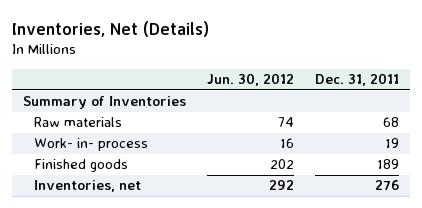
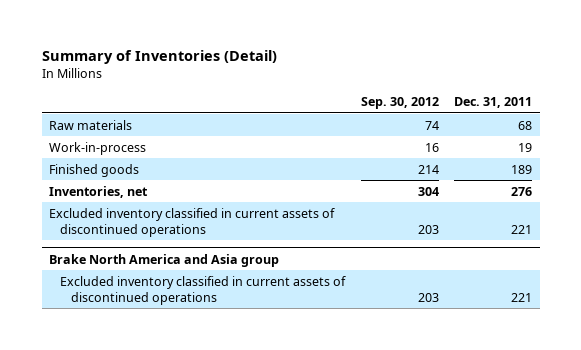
[12,20,210,37] Inventories, Net (Details) -> [41,50,277,65] Summary of Inventories (Detail)
[207,73,295,87] Jun. 30, 2012 -> none
none -> [360,97,439,110] Sep. 30, 2012
[22,96,186,110] Summary of Inventories -> none
[34,138,149,152] Work- in- process -> [49,141,147,155] Work-in-process
none -> [49,207,336,237] Excluded inventory classified in current assets of discontinued operations
none -> [49,253,280,267] Brake North America and Asia group
none -> [60,275,347,305] Excluded inventory classified in current assets of discontinued operations

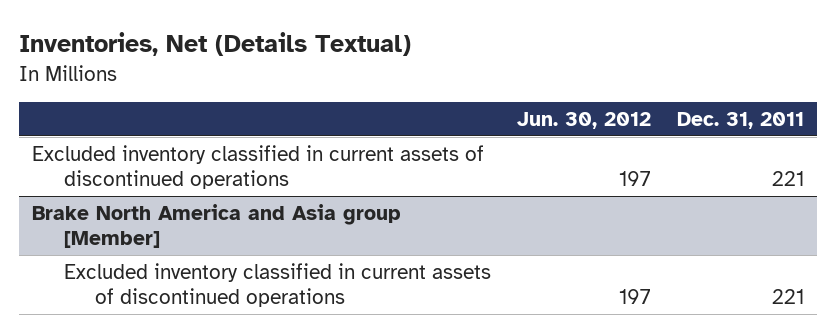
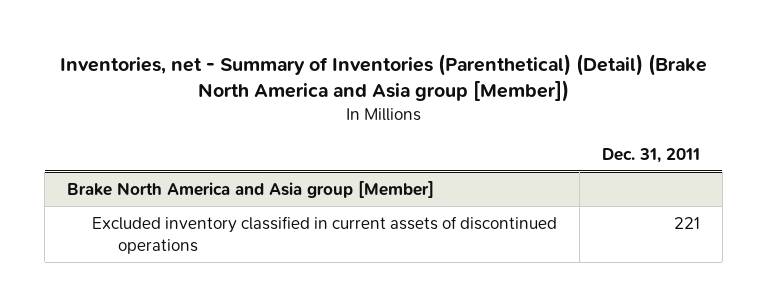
[19,31,412,56] Inventories, Net (Details Textual) -> [59,53,707,103] Inventories, net - Summary of Inventories (Parenthetical) (Detail) (Brake North America and Asia group [Member])
[517,111,652,129] Jun. 30, 2012 -> none
[32,145,485,189] Excluded inventory classified in current assets of discontinued operations -> none

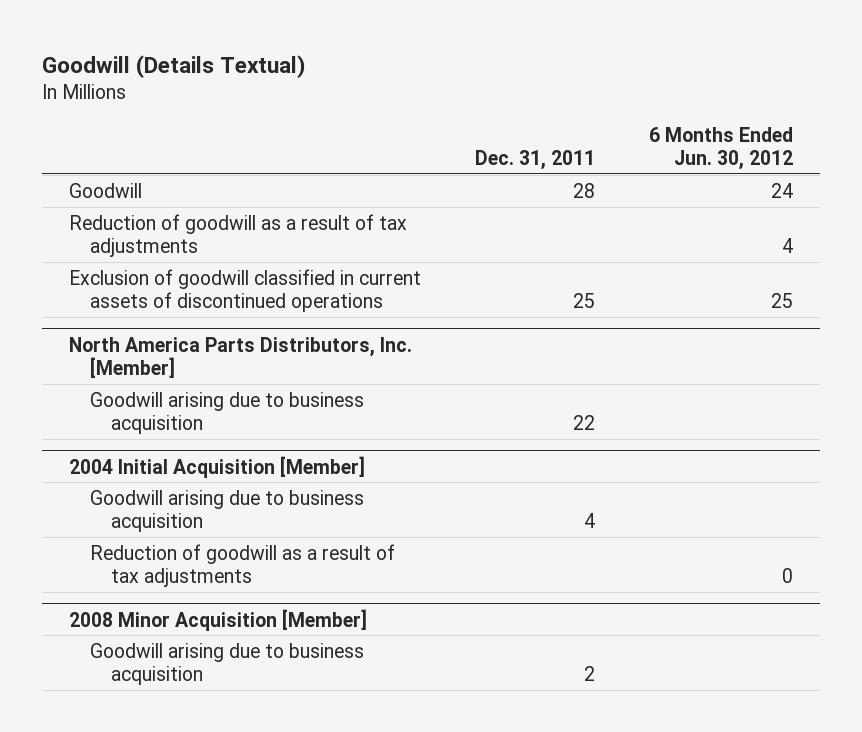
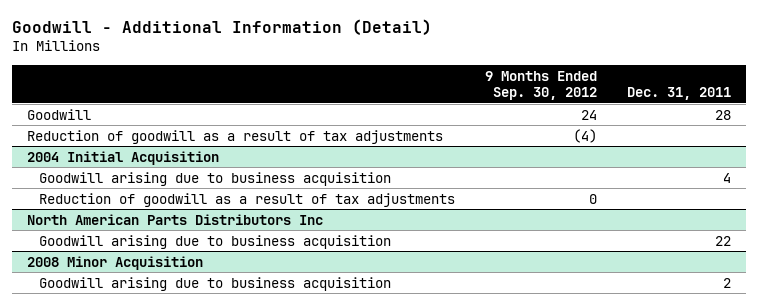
[42,54,306,78] Goodwill (Details Textual) -> [11,18,432,35] Goodwill - Additional Information (Detail)
[648,126,793,170] 6 Months Ended Jun. 30, 2012 -> none
none -> [484,70,597,101] 9 Months Ended Sep. 30, 2012
[69,268,422,313] Exclusion of goodwill classified in current assets of discontinued operations -> none
[69,336,413,378] North America Parts Distributors, Inc. [Member] -> none
[89,391,364,435] Goodwill arising due to business acquisition -> none
[69,455,366,478] 2004 Initial Acquisition [Member] -> [26,150,219,165] 2004 Initial Acquisition
none -> [26,213,323,225] North American Parts Distributors Inc
none -> [38,234,391,249] Goodwill arising due to business acquisition
[69,608,368,631] 2008 Minor Acquisition [Member] -> [26,255,203,270] 2008 Minor Acquisition

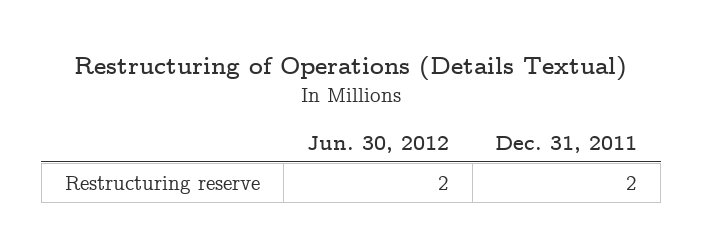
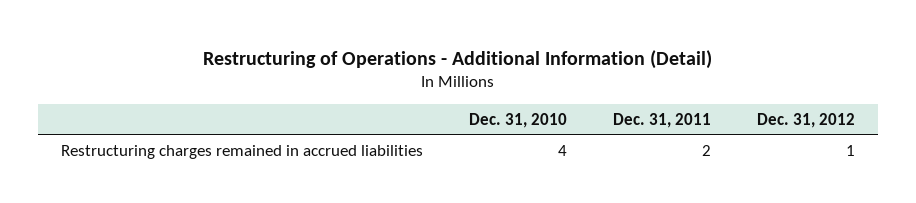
[74,55,628,81] Restructuring of Operations (Details Textual) -> [203,49,713,69] Restructuring of Operations - Additional Information (Detail)
[306,135,449,153] Jun. 30, 2012 -> none
none -> [469,112,568,128] Dec. 31, 2010
none -> [757,112,856,128] Dec. 31, 2012
[64,175,260,194] Restructuring reserve -> [61,144,424,159] Restructuring charges remained in accrued liabilities

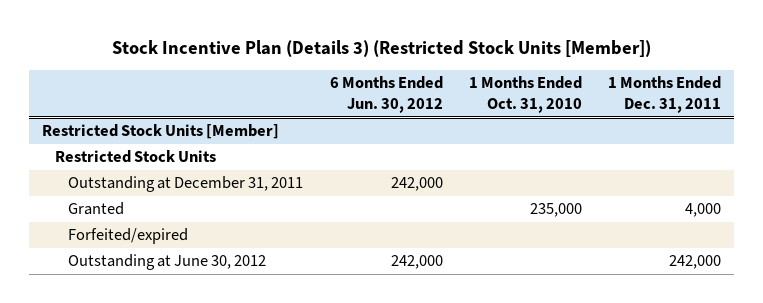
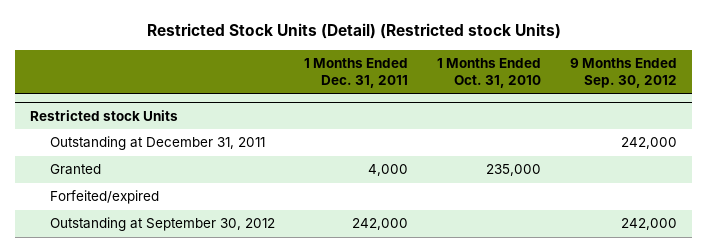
[111,39,651,57] Stock Incentive Plan (Details 3) (Restricted Stock Units [Member]) -> [146,23,561,40] Restricted Stock Units (Detail) (Restricted stock Units)
[329,76,443,114] 6 Months Ended Jun. 30, 2012 -> none
none -> [570,57,678,88] 9 Months Ended Sep. 30, 2012
[54,150,216,164] Restricted Stock Units -> none
[41,124,279,140] Restricted Stock Units [Member] -> [29,109,178,121] Restricted stock Units
[68,254,267,271] Outstanding at June 30, 2012 -> [49,217,275,232] Outstanding at September 30, 2012

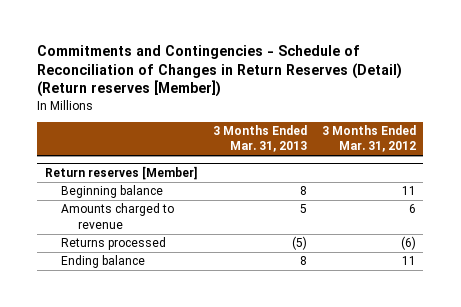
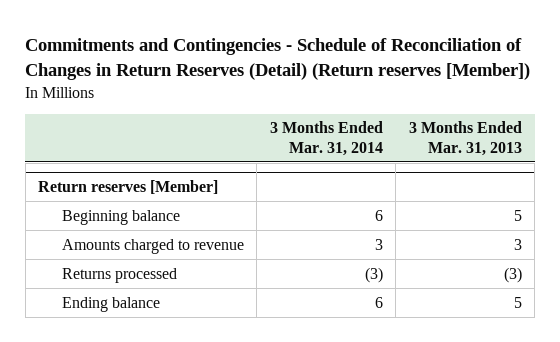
[321,124,416,153] 3 Months Ended Mar. 31, 2012 -> none
none -> [269,121,383,156] 3 Months Ended Mar. 31, 2014
[299,186,307,196] 8 -> [513,209,522,221] 5
[299,204,307,214] 5 -> [513,238,522,250] 3
[291,236,307,251] (5) -> [503,266,522,283] (3)
[299,256,307,266] 8 -> [513,296,522,308] 5

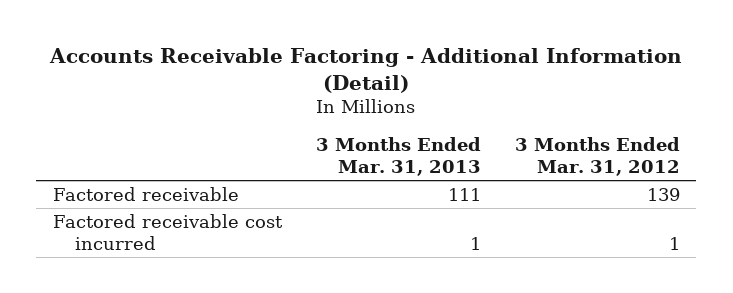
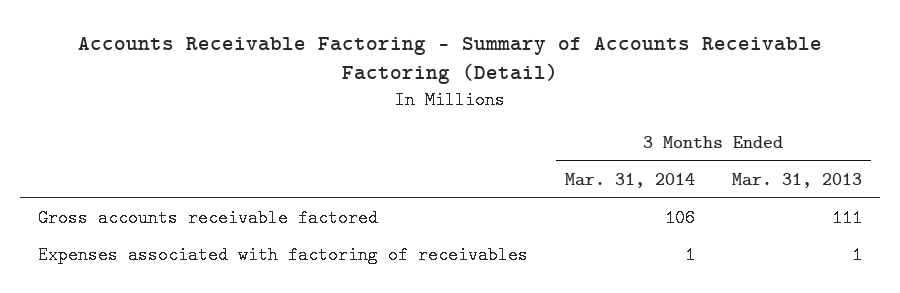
[49,48,683,94] Accounts Receivable Factoring - Additional Information (Detail) -> [78,36,823,85] Accounts Receivable Factoring - Summary of Accounts Receivable Factoring (Detail)
[514,136,680,176] 3 Months Ended Mar. 31, 2012 -> none
none -> [565,173,696,189] Mar. 31, 2014
[53,186,240,201] Factored receivable -> [38,209,379,228] Gross accounts receivable factored
[53,213,284,251] Factored receivable cost incurred -> [38,246,529,265] Expenses associated with factoring of receivables

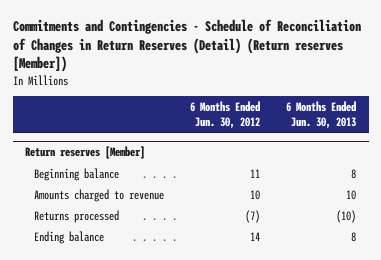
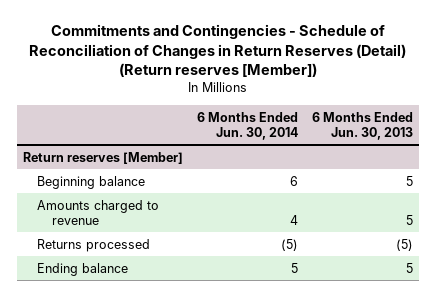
[190,101,261,130] 6 Months Ended Jun. 30, 2012 -> none
none -> [197,111,299,141] 6 Months Ended Jun. 30, 2014
[350,168,356,179] 8 -> [405,175,413,186] 5
[345,189,356,200] 10 -> [405,215,413,226] 5
[335,209,356,223] (10) -> [395,238,413,251] (5)
[350,231,356,242] 8 -> [405,262,413,273] 5

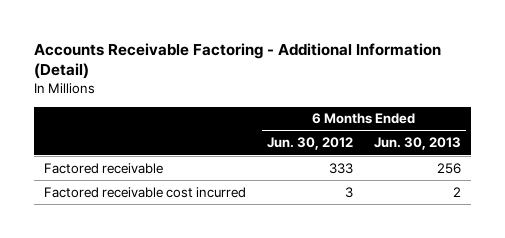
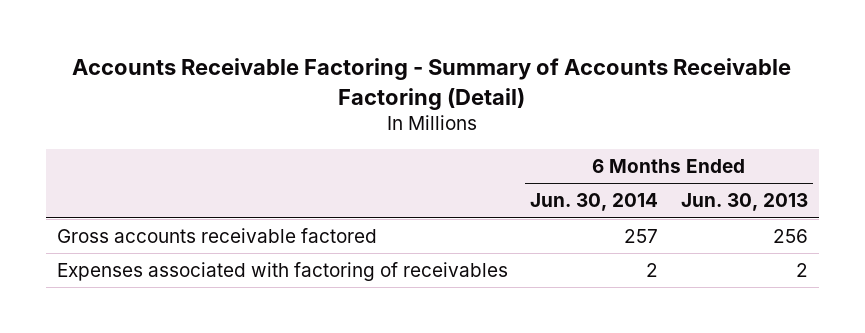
[34,42,442,80] Accounts Receivable Factoring - Additional Information (Detail) -> [72,58,792,110] Accounts Receivable Factoring - Summary of Accounts Receivable Factoring (Detail)
[267,137,354,151] Jun. 30, 2012 -> none
none -> [530,193,659,212] Jun. 30, 2014
[44,162,164,174] Factored receivable -> [57,227,378,243] Gross accounts receivable factored
[44,186,247,198] Factored receivable cost incurred -> [57,261,509,281] Expenses associated with factoring of receivables

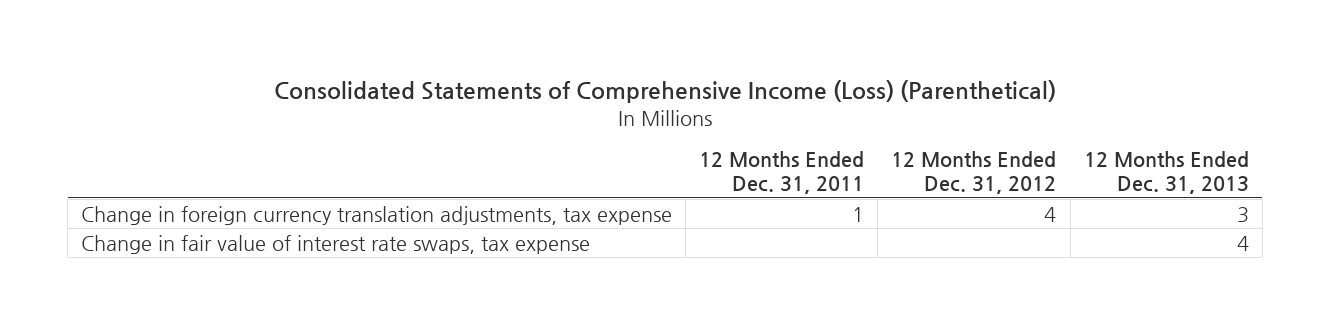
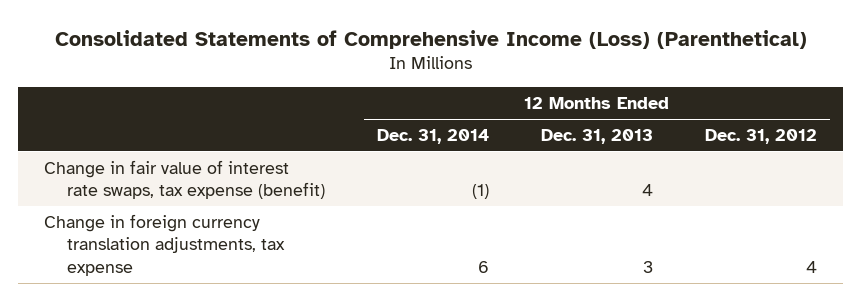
[699,151,865,195] 12 Months Ended Dec. 31, 2011 -> none
none -> [377,129,490,145] Dec. 31, 2014
none -> [44,159,326,200] Change in fair value of interest rate swaps, tax expense (benefit)
[81,234,591,254] Change in fair value of interest rate swaps, tax expense -> none

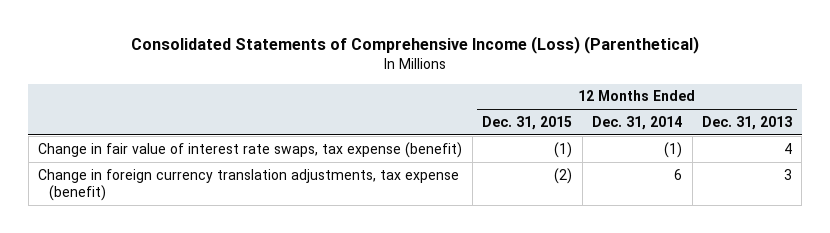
[705,129,818,145] Dec. 31, 2012 -> none
none -> [482,116,573,131] Dec. 31, 2015
[44,213,286,276] Change in foreign currency translation adjustments, tax expense -> [38,168,460,202] Change in foreign currency translation adjustments, tax expense (benefit)

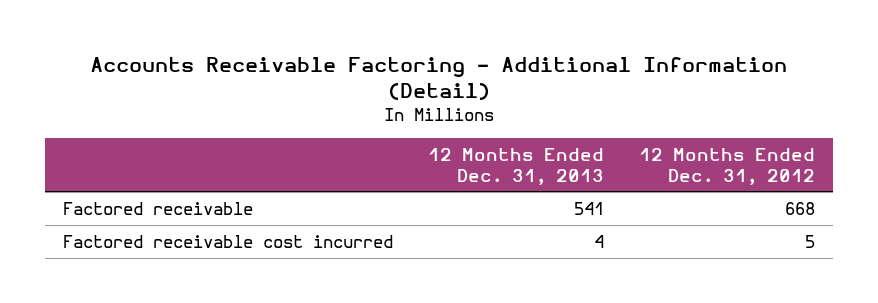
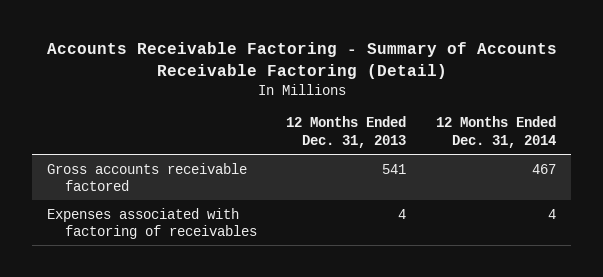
[90,56,788,101] Accounts Receivable Factoring - Additional Information (Detail) -> [46,41,557,79] Accounts Receivable Factoring - Summary of Accounts Receivable Factoring (Detail)
[639,148,816,185] 12 Months Ended Dec. 31, 2012 -> none
none -> [436,116,557,148] 12 Months Ended Dec. 31, 2014
[62,201,253,215] Factored receivable -> [47,162,248,192] Gross accounts receivable factored
[62,234,393,248] Factored receivable cost incurred -> [47,207,257,240] Expenses associated with factoring of receivables

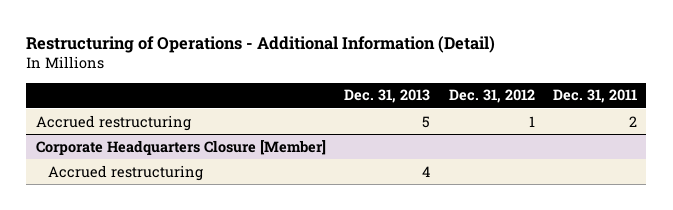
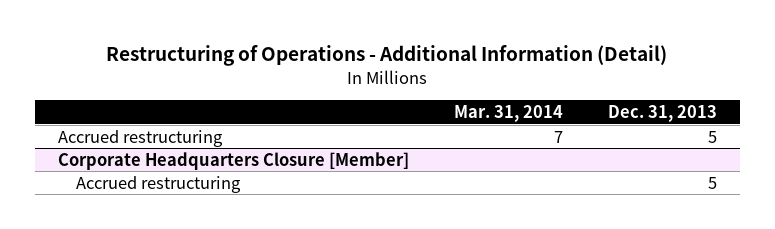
[448,89,535,104] Dec. 31, 2012 -> none
[553,89,638,104] Dec. 31, 2011 -> none
none -> [453,105,563,123] Mar. 31, 2014
[422,165,431,177] 4 -> [708,176,718,189] 5

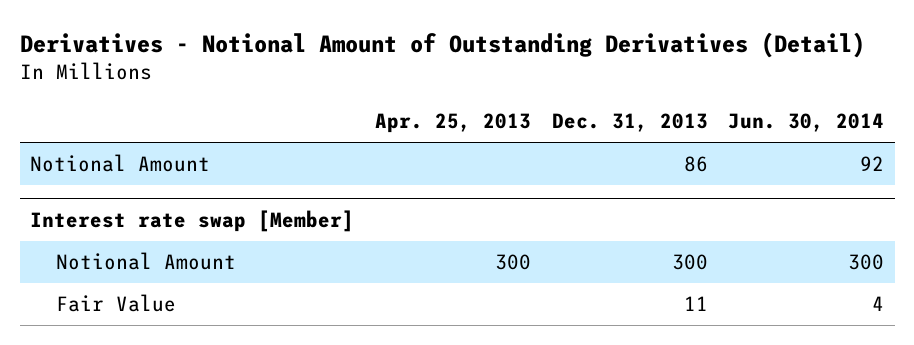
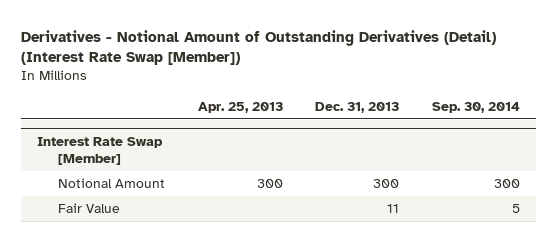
[19,31,865,58] Derivatives - Notional Amount of Outstanding Derivatives (Detail) -> [21,29,497,66] Derivatives - Notional Amount of Outstanding Derivatives (Detail) (Interest Rate Swap [Member])
[728,113,885,133] Jun. 30, 2014 -> none
none -> [431,101,520,113] Sep. 30, 2014
[30,154,211,173] Notional Amount -> none
[30,209,355,232] Interest rate swap [Member] -> [37,136,164,165] Interest Rate Swap [Member]

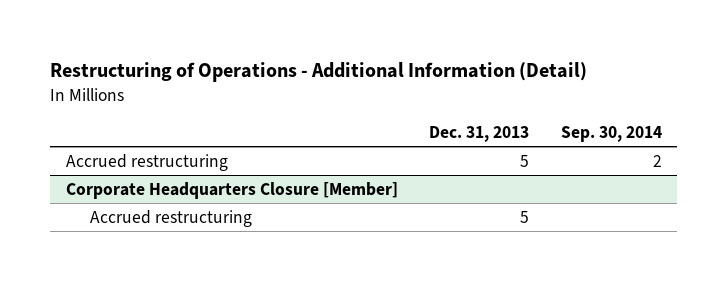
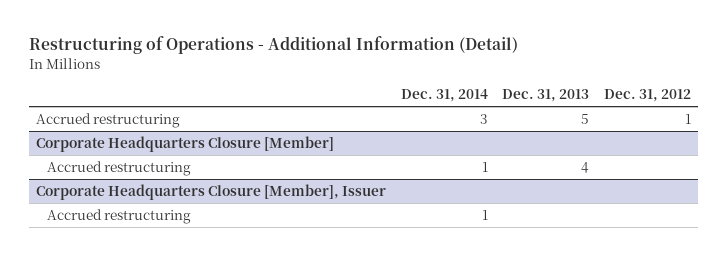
[560,126,662,143] Sep. 30, 2014 -> none
none -> [400,89,488,103] Dec. 31, 2014
none -> [603,89,691,103] Dec. 31, 2012
[520,210,530,223] 5 -> [581,161,590,173] 4
none -> [36,183,387,200] Corporate Headquarters Closure [Member], Issuer
none -> [46,208,191,224] Accrued restructuring

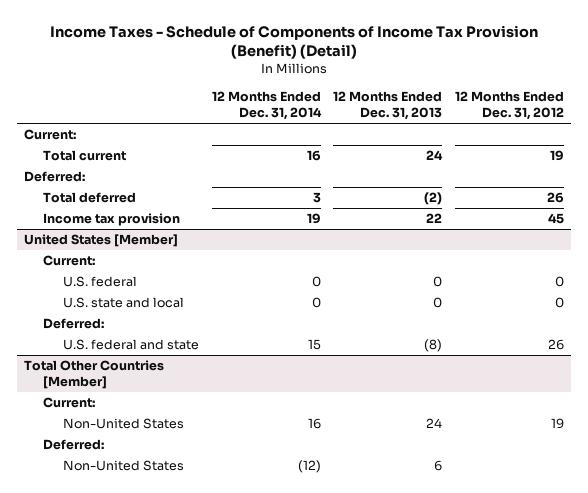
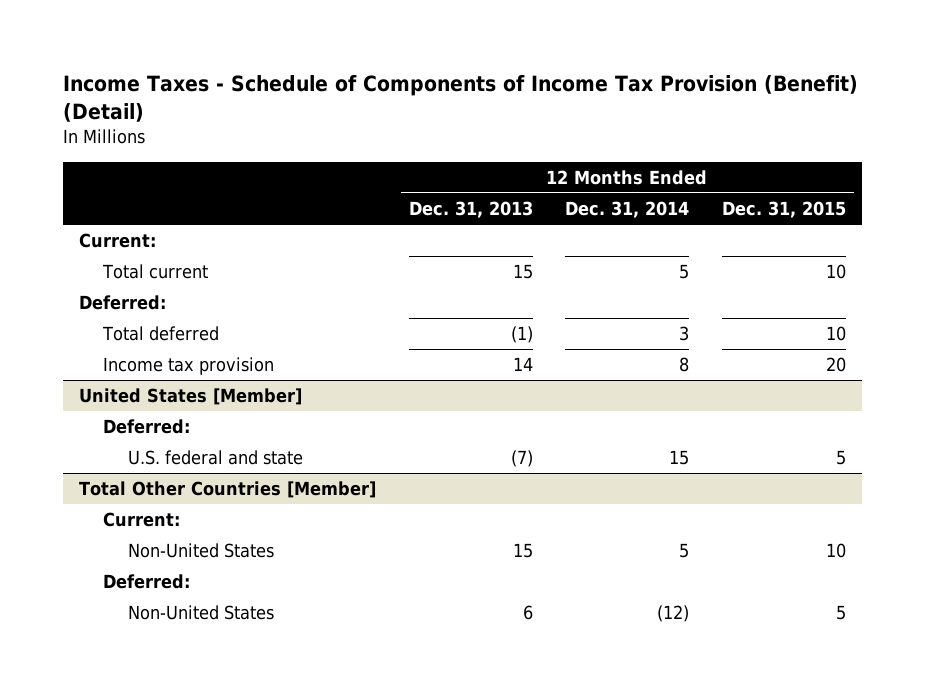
[455,90,565,121] 12 Months Ended Dec. 31, 2012 -> none
none -> [721,201,846,219] Dec. 31, 2015
[306,150,321,162] 16 -> [679,264,690,280] 5
[426,150,444,161] 24 -> [512,264,533,280] 15
[424,192,443,206] (2) -> [510,326,533,344] (1)
[306,213,321,225] 19 -> [679,357,690,373] 8
[426,213,443,224] 22 -> [512,357,533,372] 14
[43,255,96,267] Current: -> none
[62,276,137,288] U.S. federal -> none
[62,297,184,309] U.S. state and local -> none
[424,339,443,353] (8) -> [510,450,533,468] (7)
[307,418,321,430] 16 -> [679,543,690,559] 5
[426,418,443,429] 24 -> [512,543,533,559] 15

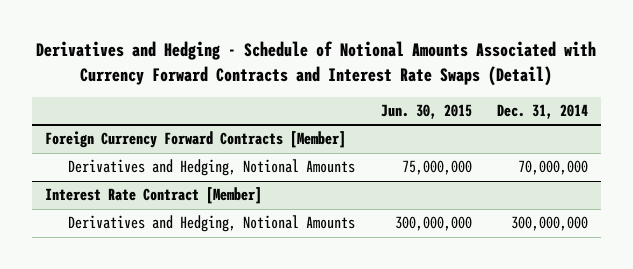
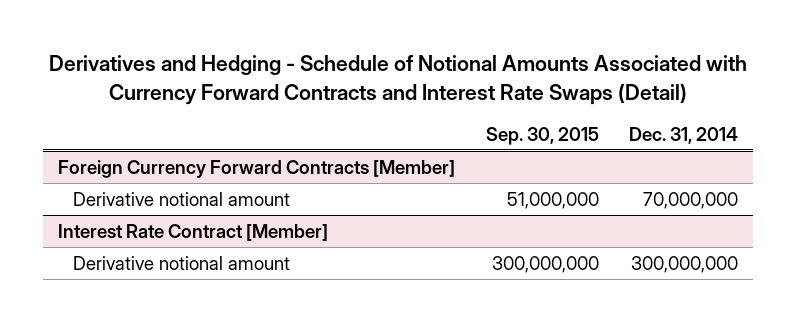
[380,103,472,119] Jun. 30, 2015 -> none
none -> [485,126,599,145] Sep. 30, 2015
[68,159,356,177] Derivatives and Hedging, Notional Amounts -> [73,191,291,206] Derivative notional amount
[68,215,356,233] Derivatives and Hedging, Notional Amounts -> [73,255,291,270] Derivative notional amount

